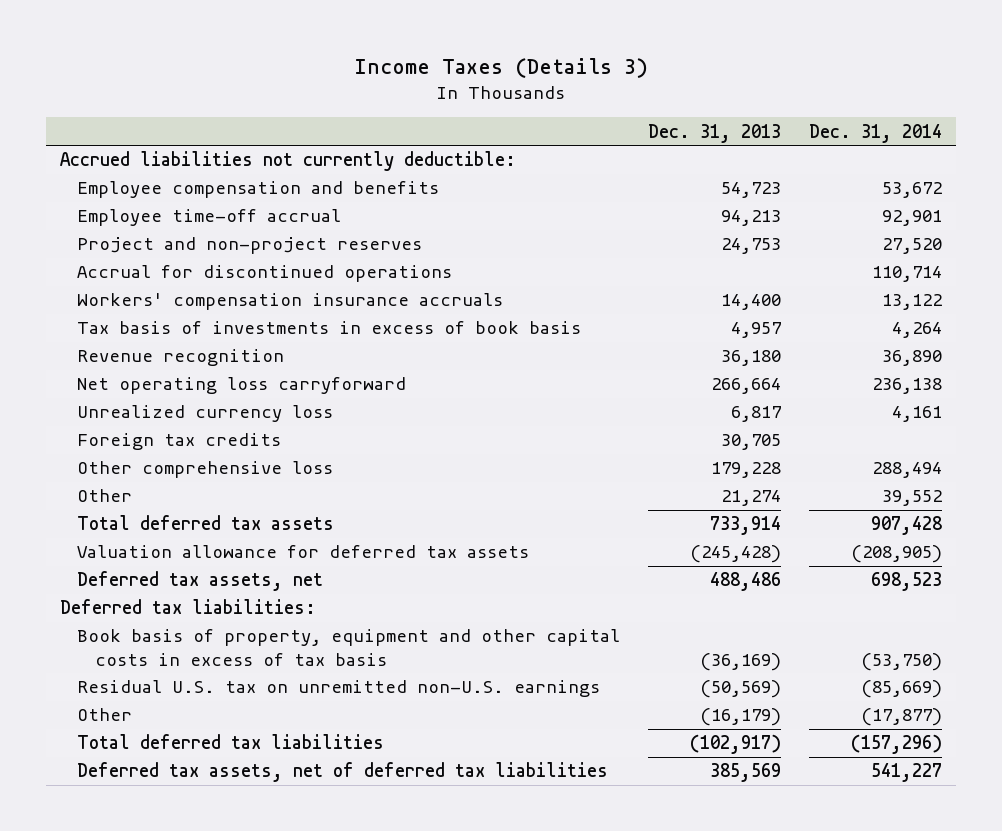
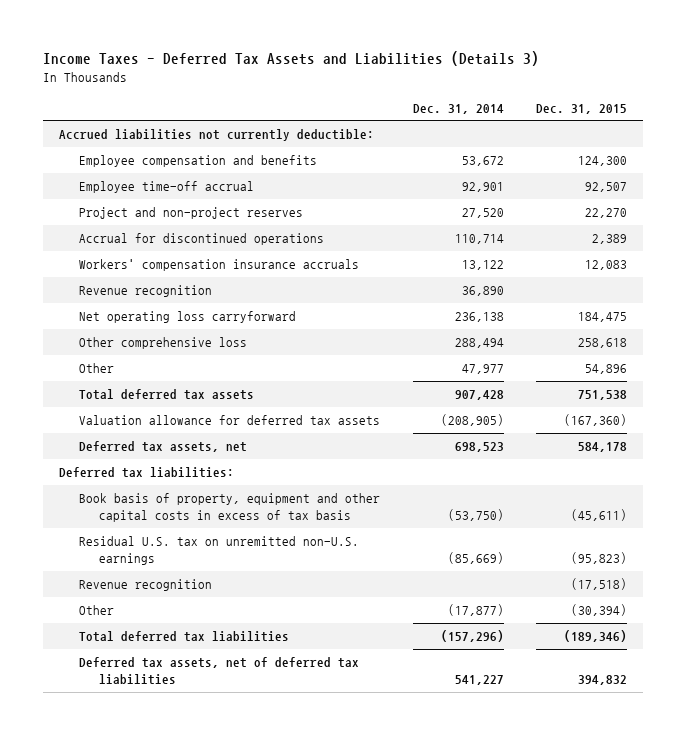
[353,58,648,79] Income Taxes (Details 3) -> [43,51,540,67] Income Taxes - Deferred Tax Assets and Liabilities (Details 3)
[648,123,782,143] Dec. 31, 2013 -> none
none -> [535,103,627,114] Dec. 31, 2015
[77,321,582,335] Tax basis of investments in excess of book basis -> none
[77,405,334,423] Unrealized currency loss -> none
[77,433,282,451] Foreign tax credits -> none
[882,490,943,507] 39,552 -> [461,364,504,375] 47,977
none -> [79,579,213,592] Revenue recognition

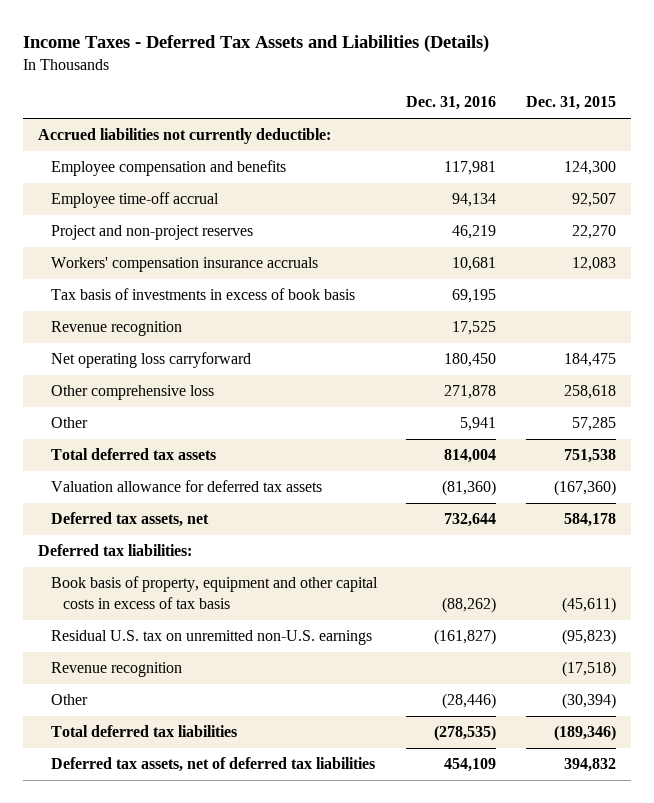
[43,51,540,67] Income Taxes - Deferred Tax Assets and Liabilities (Details 3) -> [23,35,490,53] Income Taxes - Deferred Tax Assets and Liabilities (Details)
[412,103,504,114] Dec. 31, 2014 -> none
none -> [406,96,497,111] Dec. 31, 2016
[79,233,325,246] Accrual for discontinued operations -> none
none -> [50,288,355,301] Tax basis of investments in excess of book basis
[584,364,627,375] 54,896 -> [572,417,617,432] 57,285

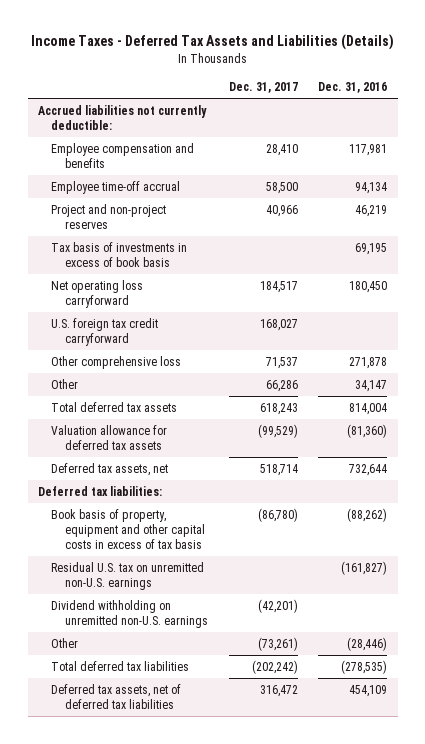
[526,96,617,111] Dec. 31, 2015 -> none
none -> [228,82,298,94] Dec. 31, 2017
[50,257,318,273] Workers' compensation insurance accruals -> none
[50,321,182,337] Revenue recognition -> none
none -> [51,317,159,347] U.S. foreign tax credit carryforward
[460,417,497,432] 5,941 -> [355,379,388,392] 34,147
[50,662,182,678] Revenue recognition -> none
none -> [51,599,209,629] Dividend withholding on unremitted non-U.S. earnings

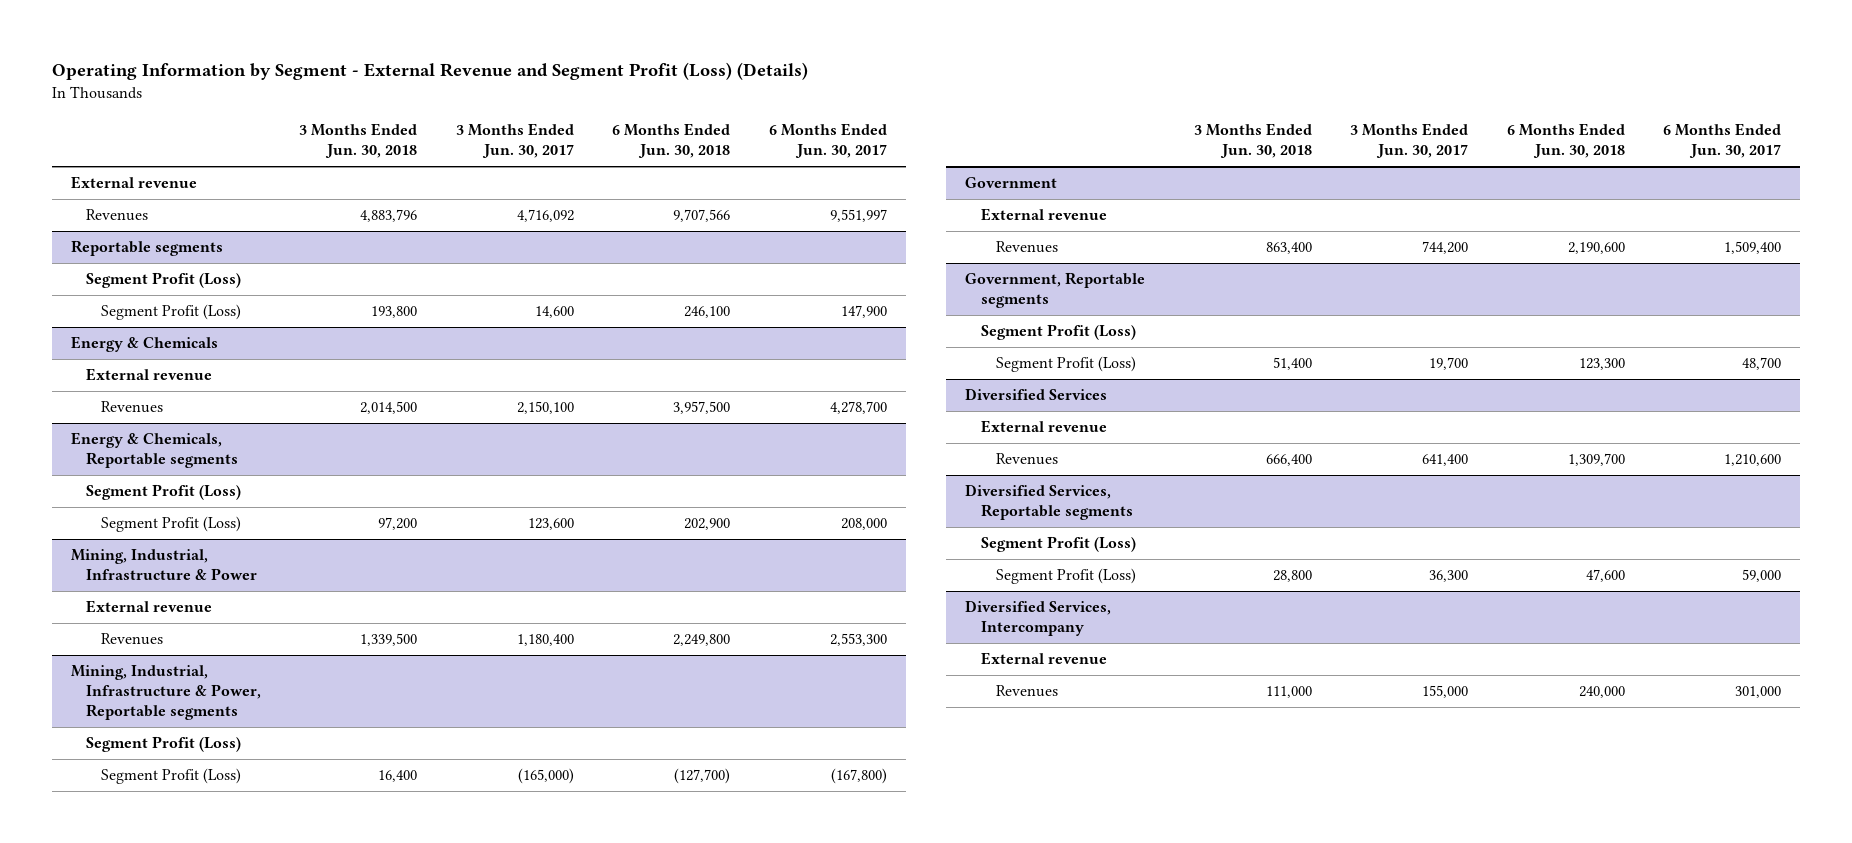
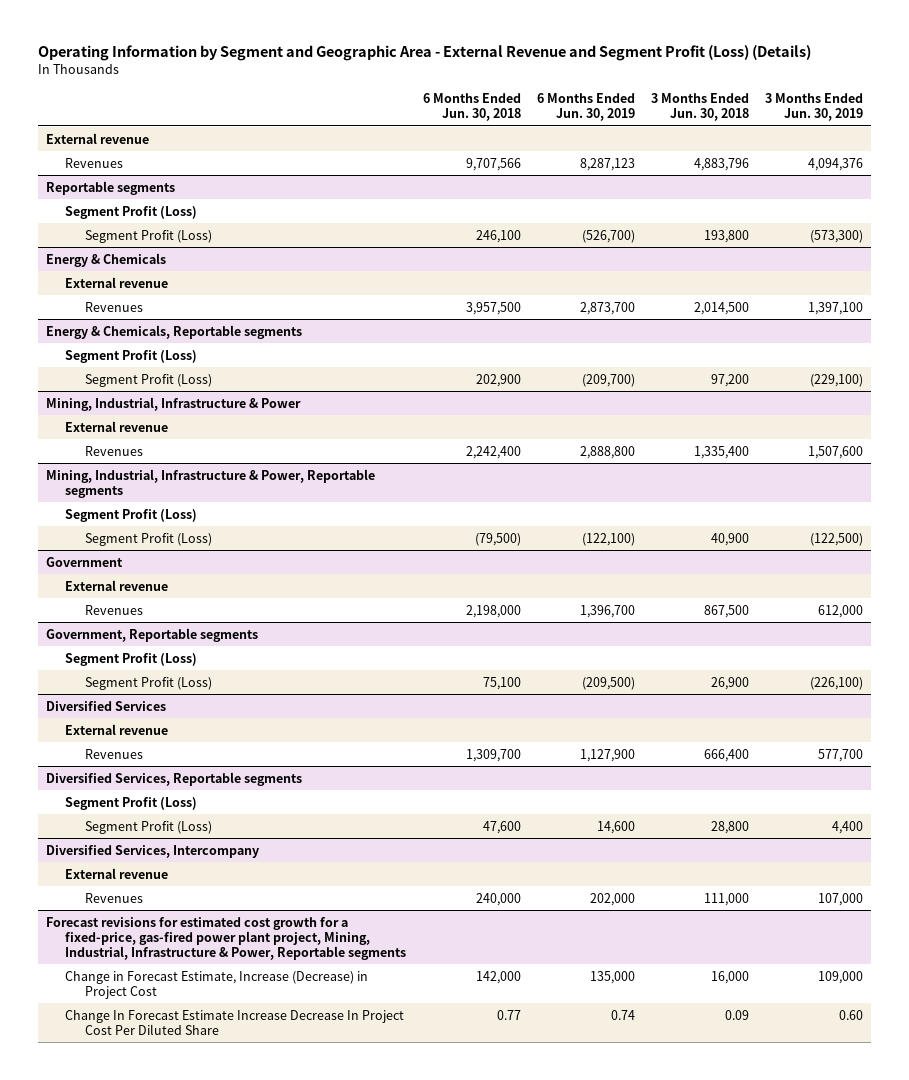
[51,62,808,81] Operating Information by Segment - External Revenue and Segment Profit (Loss) (Details) -> [37,44,811,61] Operating Information by Segment and Geographic Area - External Revenue and Segment Profit (Loss) (Details)
[455,123,574,159] 3 Months Ended Jun. 30, 2017 -> none
[768,123,887,159] 6 Months Ended Jun. 30, 2017 -> none
none -> [536,92,635,122] 6 Months Ended Jun. 30, 2019
none -> [765,92,864,122] 3 Months Ended Jun. 30, 2019
[360,633,418,647] 1,339,500 -> [694,445,750,459] 1,335,400
[673,634,731,647] 2,249,800 -> [465,445,521,459] 2,242,400
[378,770,418,783] 16,400 -> [711,532,750,546] 40,900
[674,768,731,785] (127,700) -> [474,532,521,546] (79,500)
[1266,242,1313,255] 863,400 -> [704,604,750,618] 867,500
[1567,242,1625,255] 2,190,600 -> [465,604,521,618] 2,198,000
[1273,357,1313,371] 51,400 -> [711,676,750,690] 26,900
[1578,358,1625,371] 123,300 -> [482,676,521,690] 75,100
none -> [45,916,407,960] Forecast revisions for estimated cost growth for a fixed-price, gas-fired power plant project, Mining, Industrial, Infrastructure & Power, Reportable segments
none -> [65,970,369,999] Change in Forecast Estimate, Increase (Decrease) in Project Cost
none -> [65,1009,405,1035] Change In Forecast Estimate Increase Decrease In Project Cost Per Diluted Share

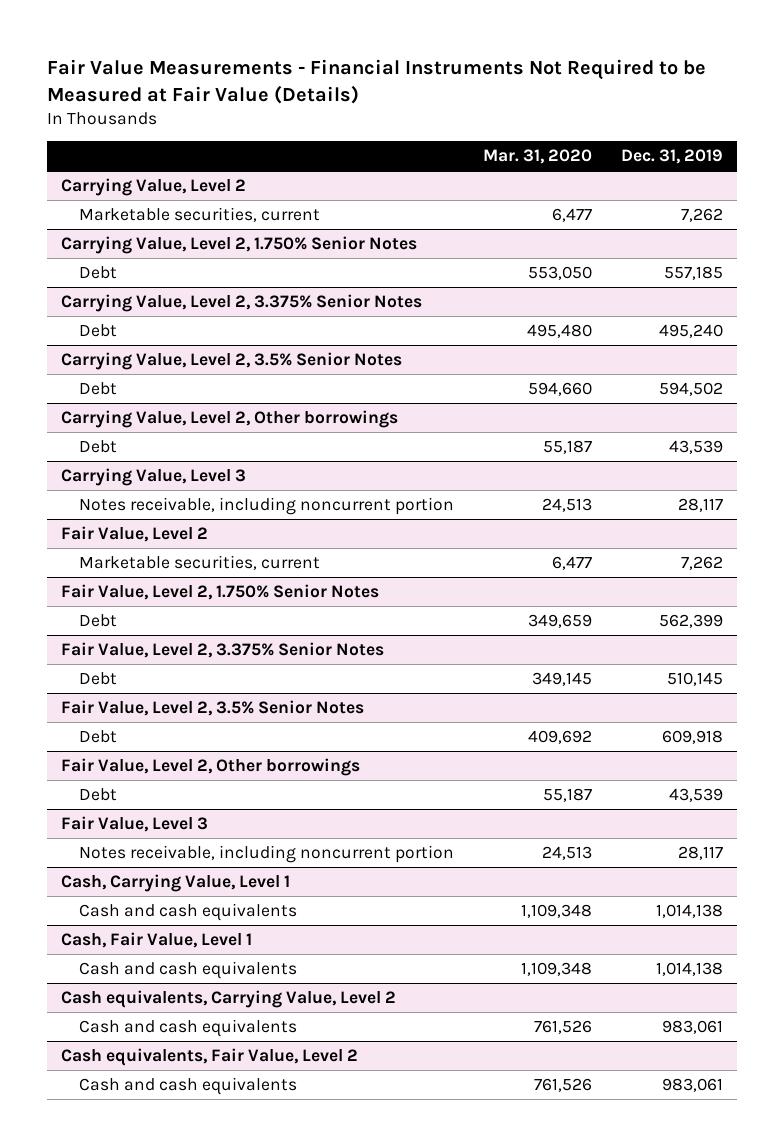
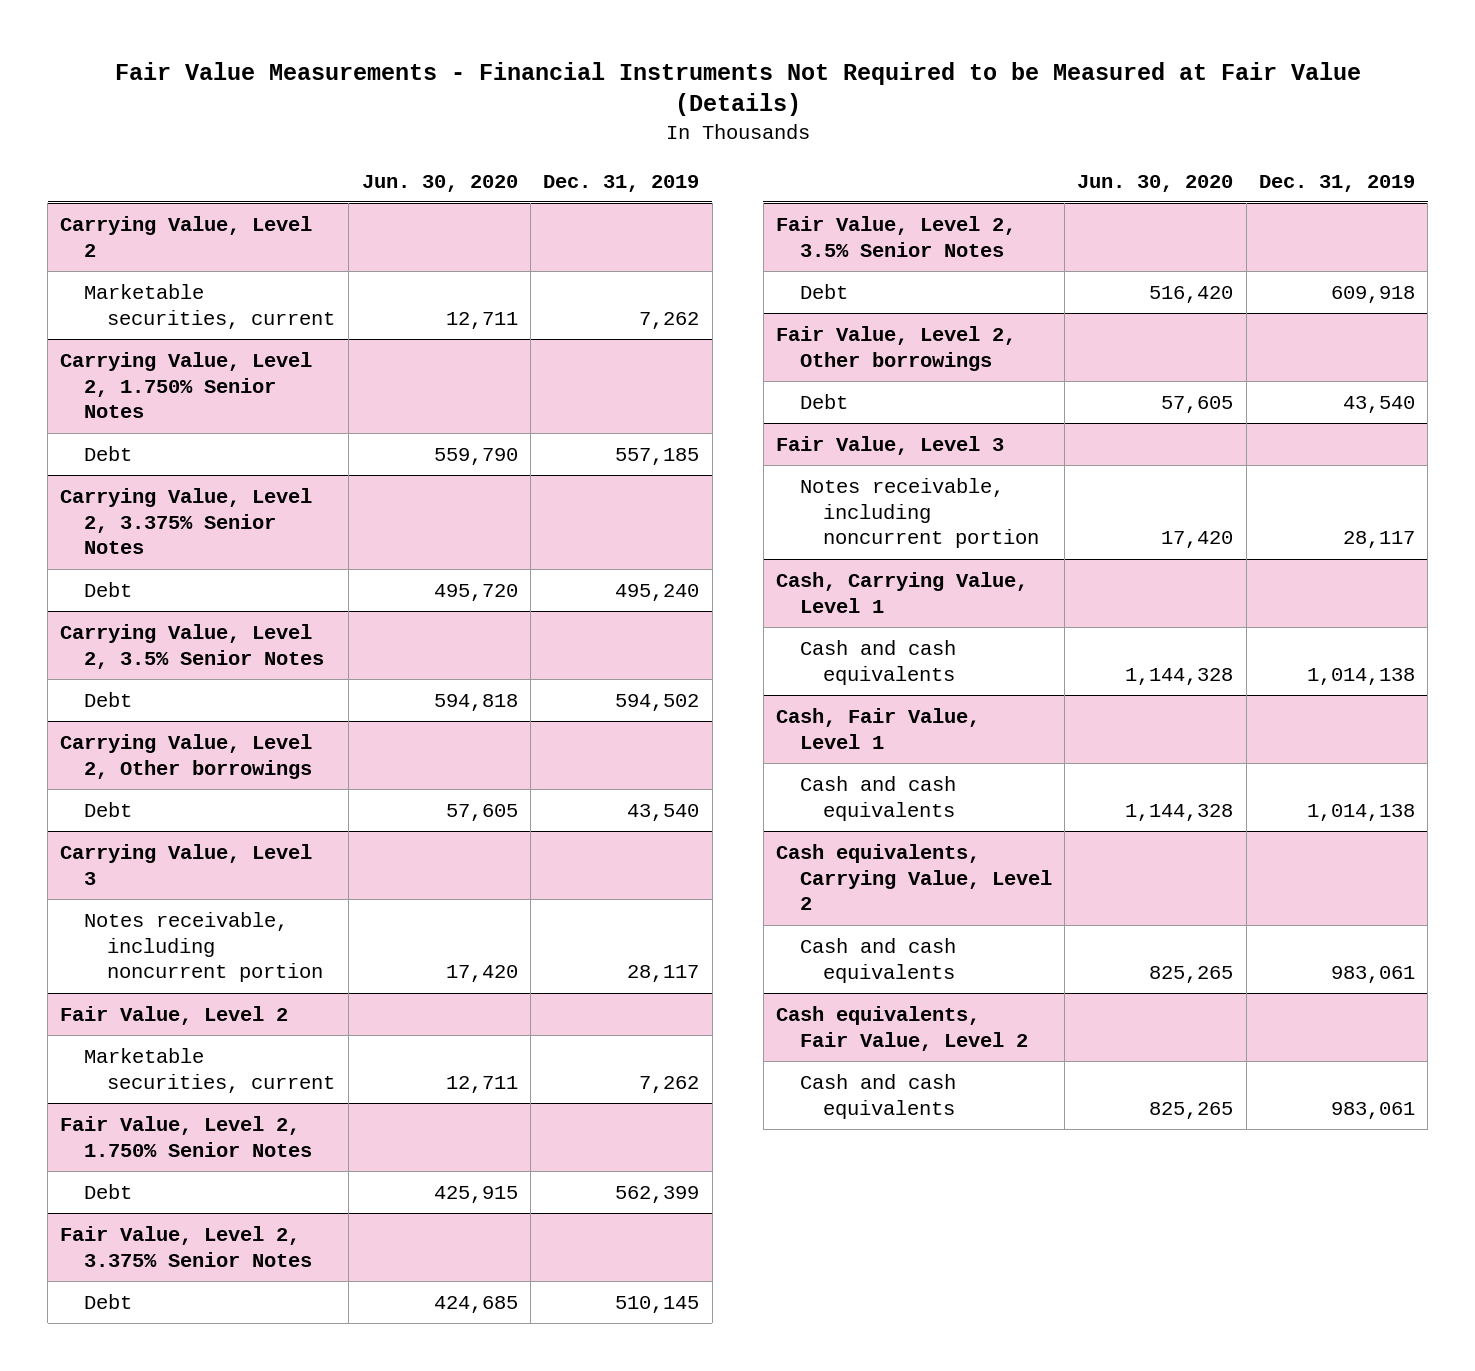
[482,149,592,165] Mar. 31, 2020 -> none
none -> [361,174,518,192] Jun. 30, 2020
[668,440,723,455] 43,539 -> [627,803,700,821] 43,540
[668,788,723,803] 43,539 -> [1343,395,1416,413] 43,540

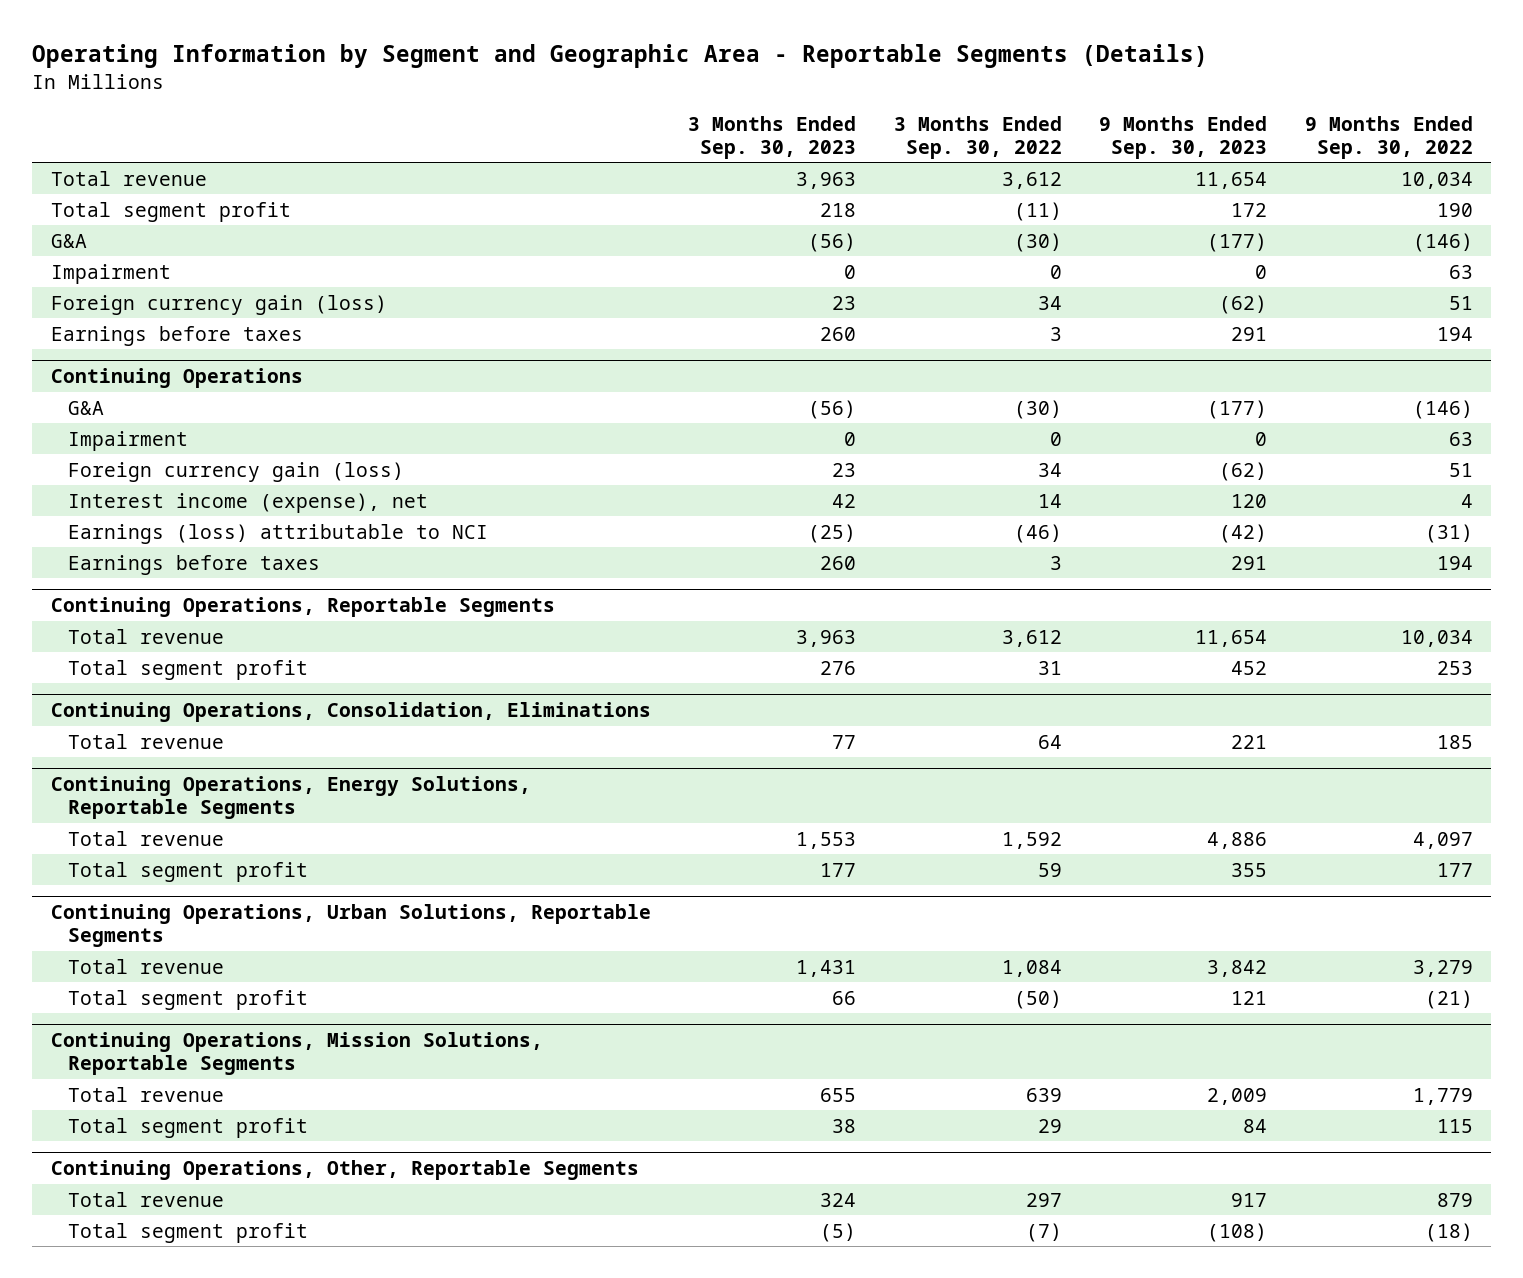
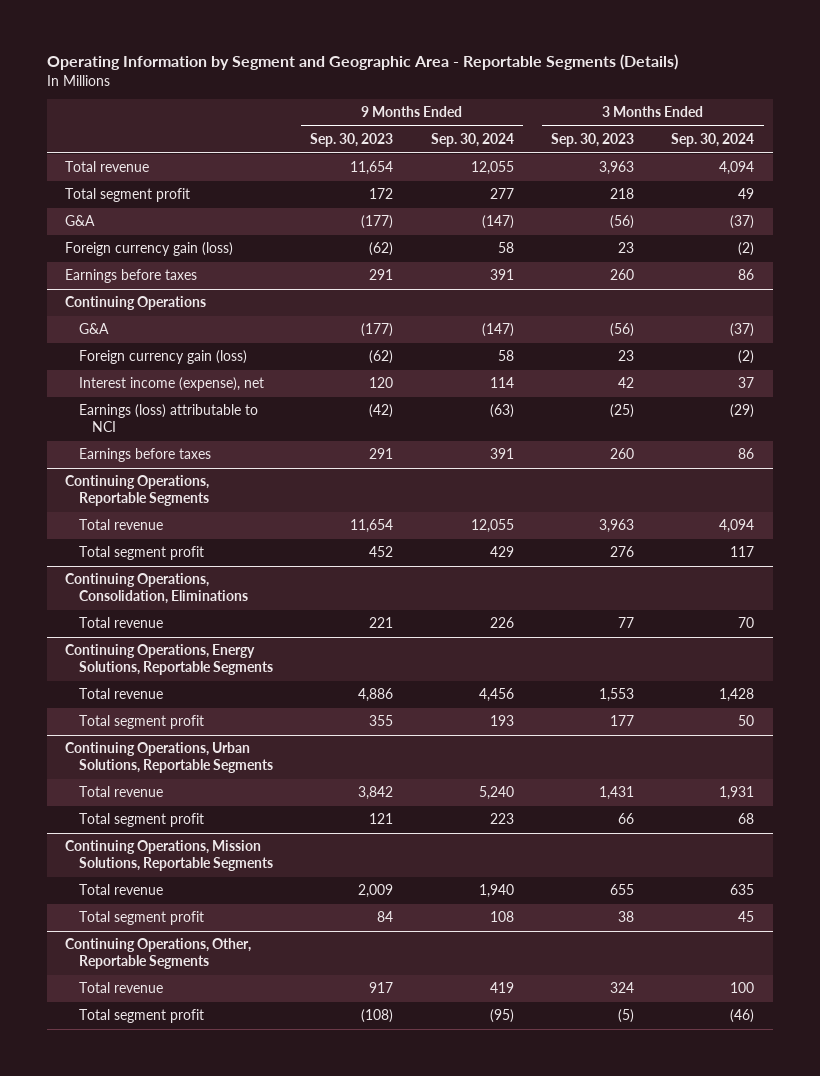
[893,115,1062,160] 3 Months Ended Sep. 30, 2022 -> none
[1304,115,1473,160] 9 Months Ended Sep. 30, 2022 -> none
none -> [430,133,514,148] Sep. 30, 2024
none -> [671,133,755,148] Sep. 30, 2024
[50,263,171,284] Impairment -> none
[67,430,188,451] Impairment -> none

